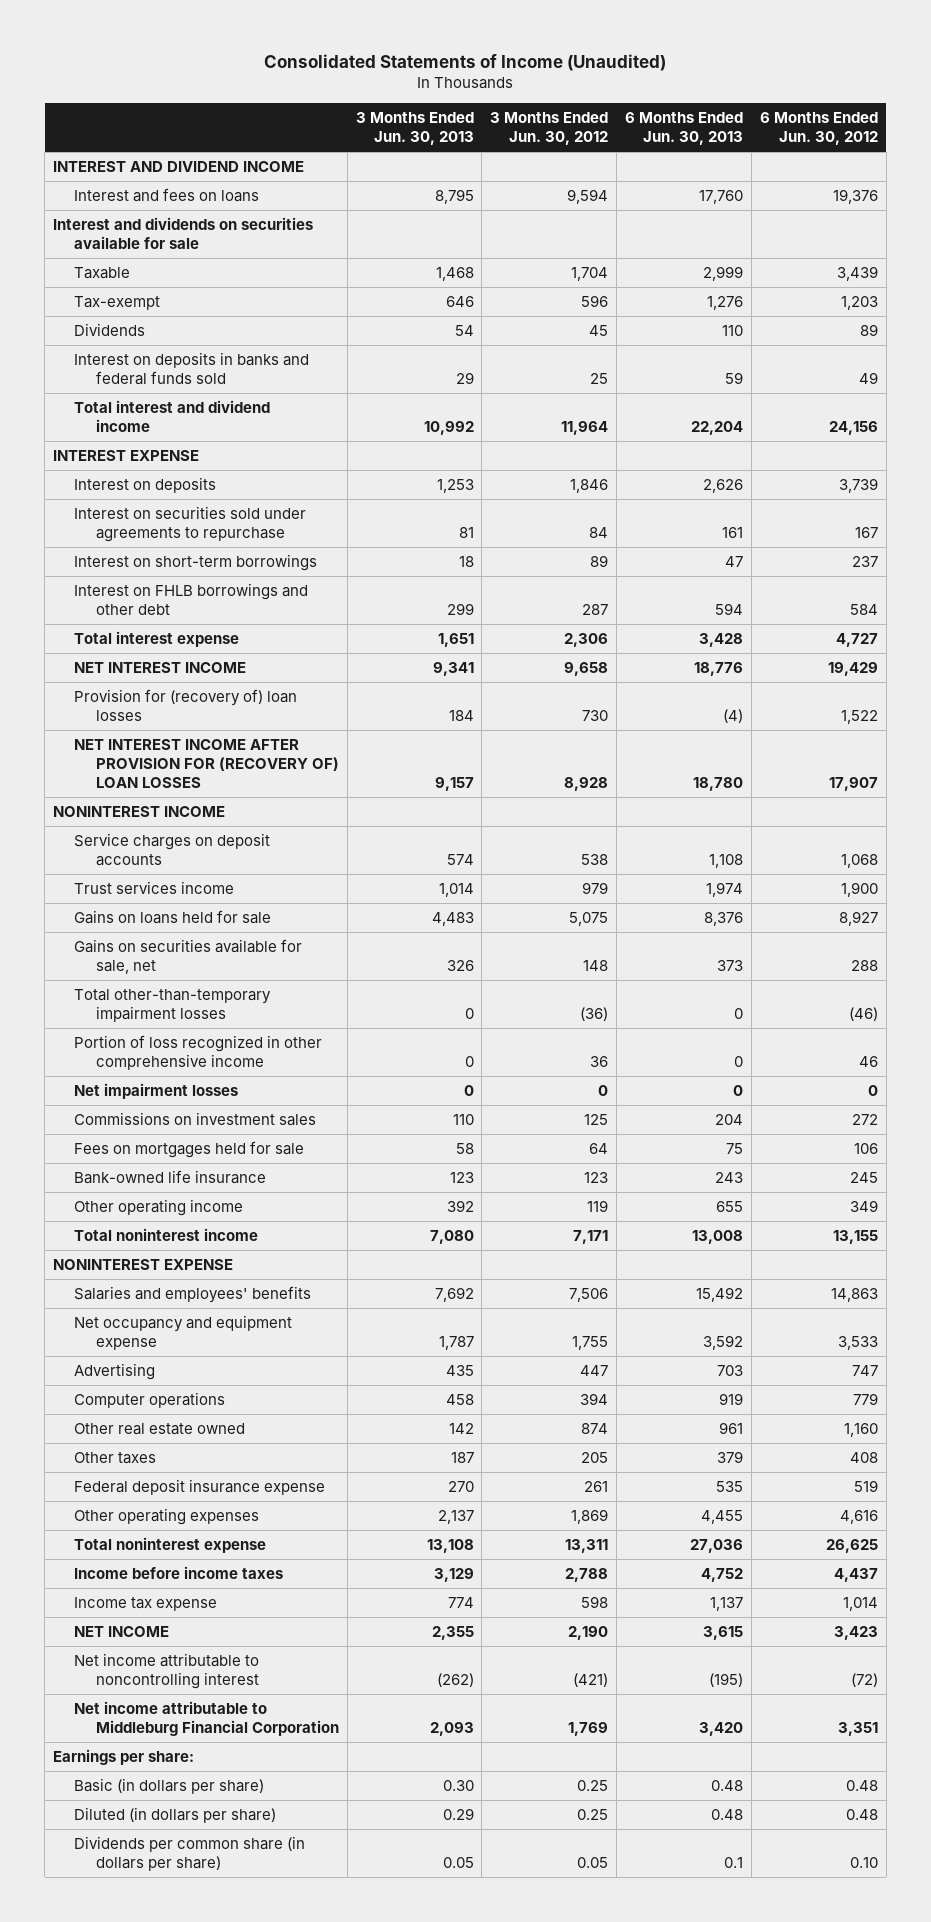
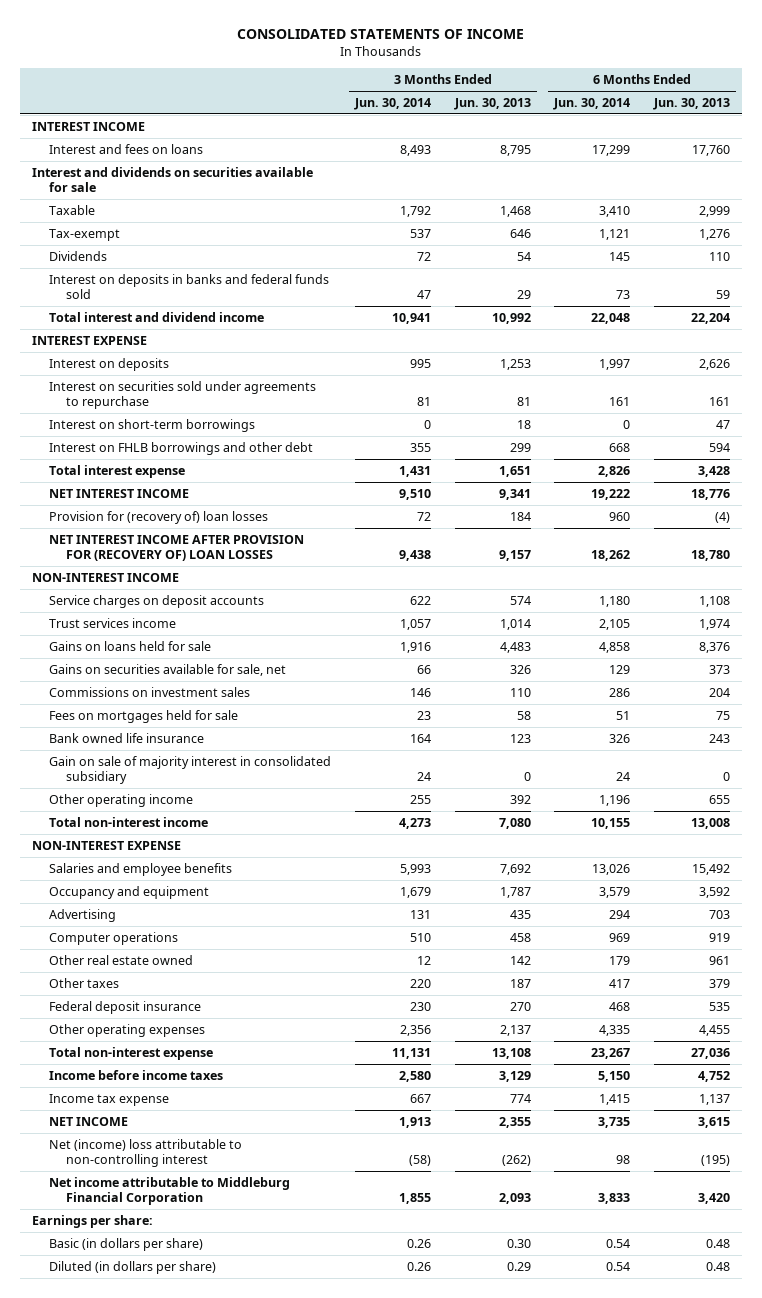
[264,53,667,71] Consolidated Statements of Income (Unaudited) -> [236,29,524,40] CONSOLIDATED STATEMENTS OF INCOME
[490,112,609,146] 3 Months Ended Jun. 30, 2012 -> none
[759,112,878,146] 6 Months Ended Jun. 30, 2012 -> none
none -> [353,97,431,110] Jun. 30, 2014
none -> [553,97,631,110] Jun. 30, 2014
[52,161,304,173] INTEREST AND DIVIDEND INCOME -> [31,121,145,131] INTEREST INCOME
[52,806,225,818] NONINTEREST INCOME -> [31,572,179,582] NON-INTEREST INCOME
[74,989,272,1023] Total other-than-temporary impairment losses -> none
[74,1035,323,1071] Portion of loss recognized in other comprehensive income -> none
[74,1083,239,1100] Net impairment losses -> none
[74,1170,267,1185] Bank-owned life insurance -> [49,732,205,743] Bank owned life insurance
none -> [49,755,332,784] Gain on sale of majority interest in consolidated subsidiary
[74,1228,259,1242] Total noninterest income -> [49,816,209,827] Total non-interest income
[52,1259,233,1271] NONINTEREST EXPENSE -> [31,840,181,850] NON-INTEREST EXPENSE
[74,1286,312,1304] Salaries and employees' benefits -> [49,862,233,876] Salaries and employee benefits
[74,1315,293,1351] Net occupancy and equipment expense -> [49,885,210,899] Occupancy and equipment
[74,1479,326,1496] Federal deposit insurance expense -> [49,1000,202,1014] Federal deposit insurance
[74,1537,267,1554] Total noninterest expense -> [49,1046,214,1060] Total non-interest expense
[74,1653,260,1690] Net income attributable to noncontrolling interest -> [49,1138,243,1167] Net (income) loss attributable to non-controlling interest
[74,1836,306,1872] Dividends per common share (in dollars per share) -> none

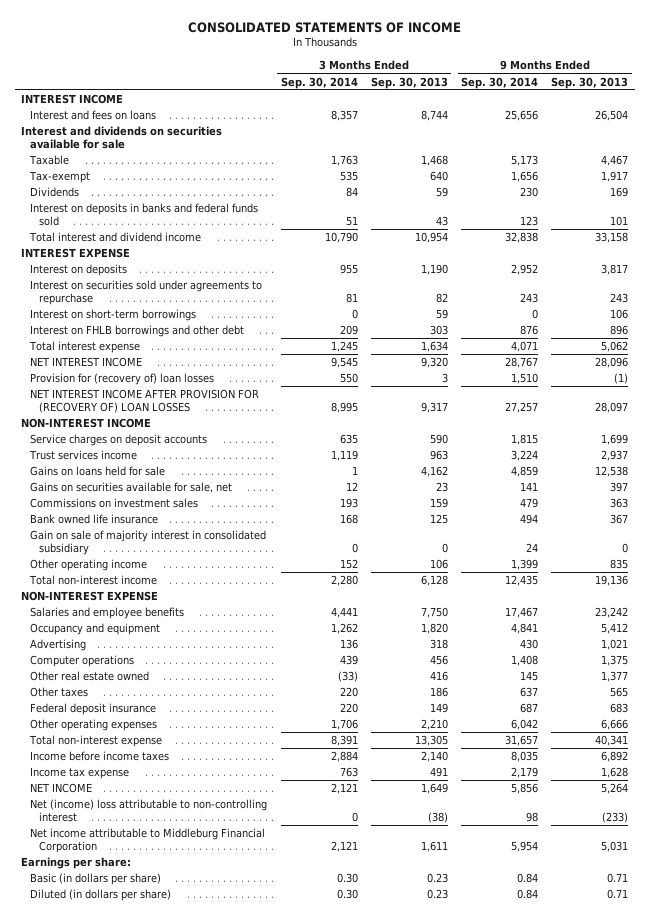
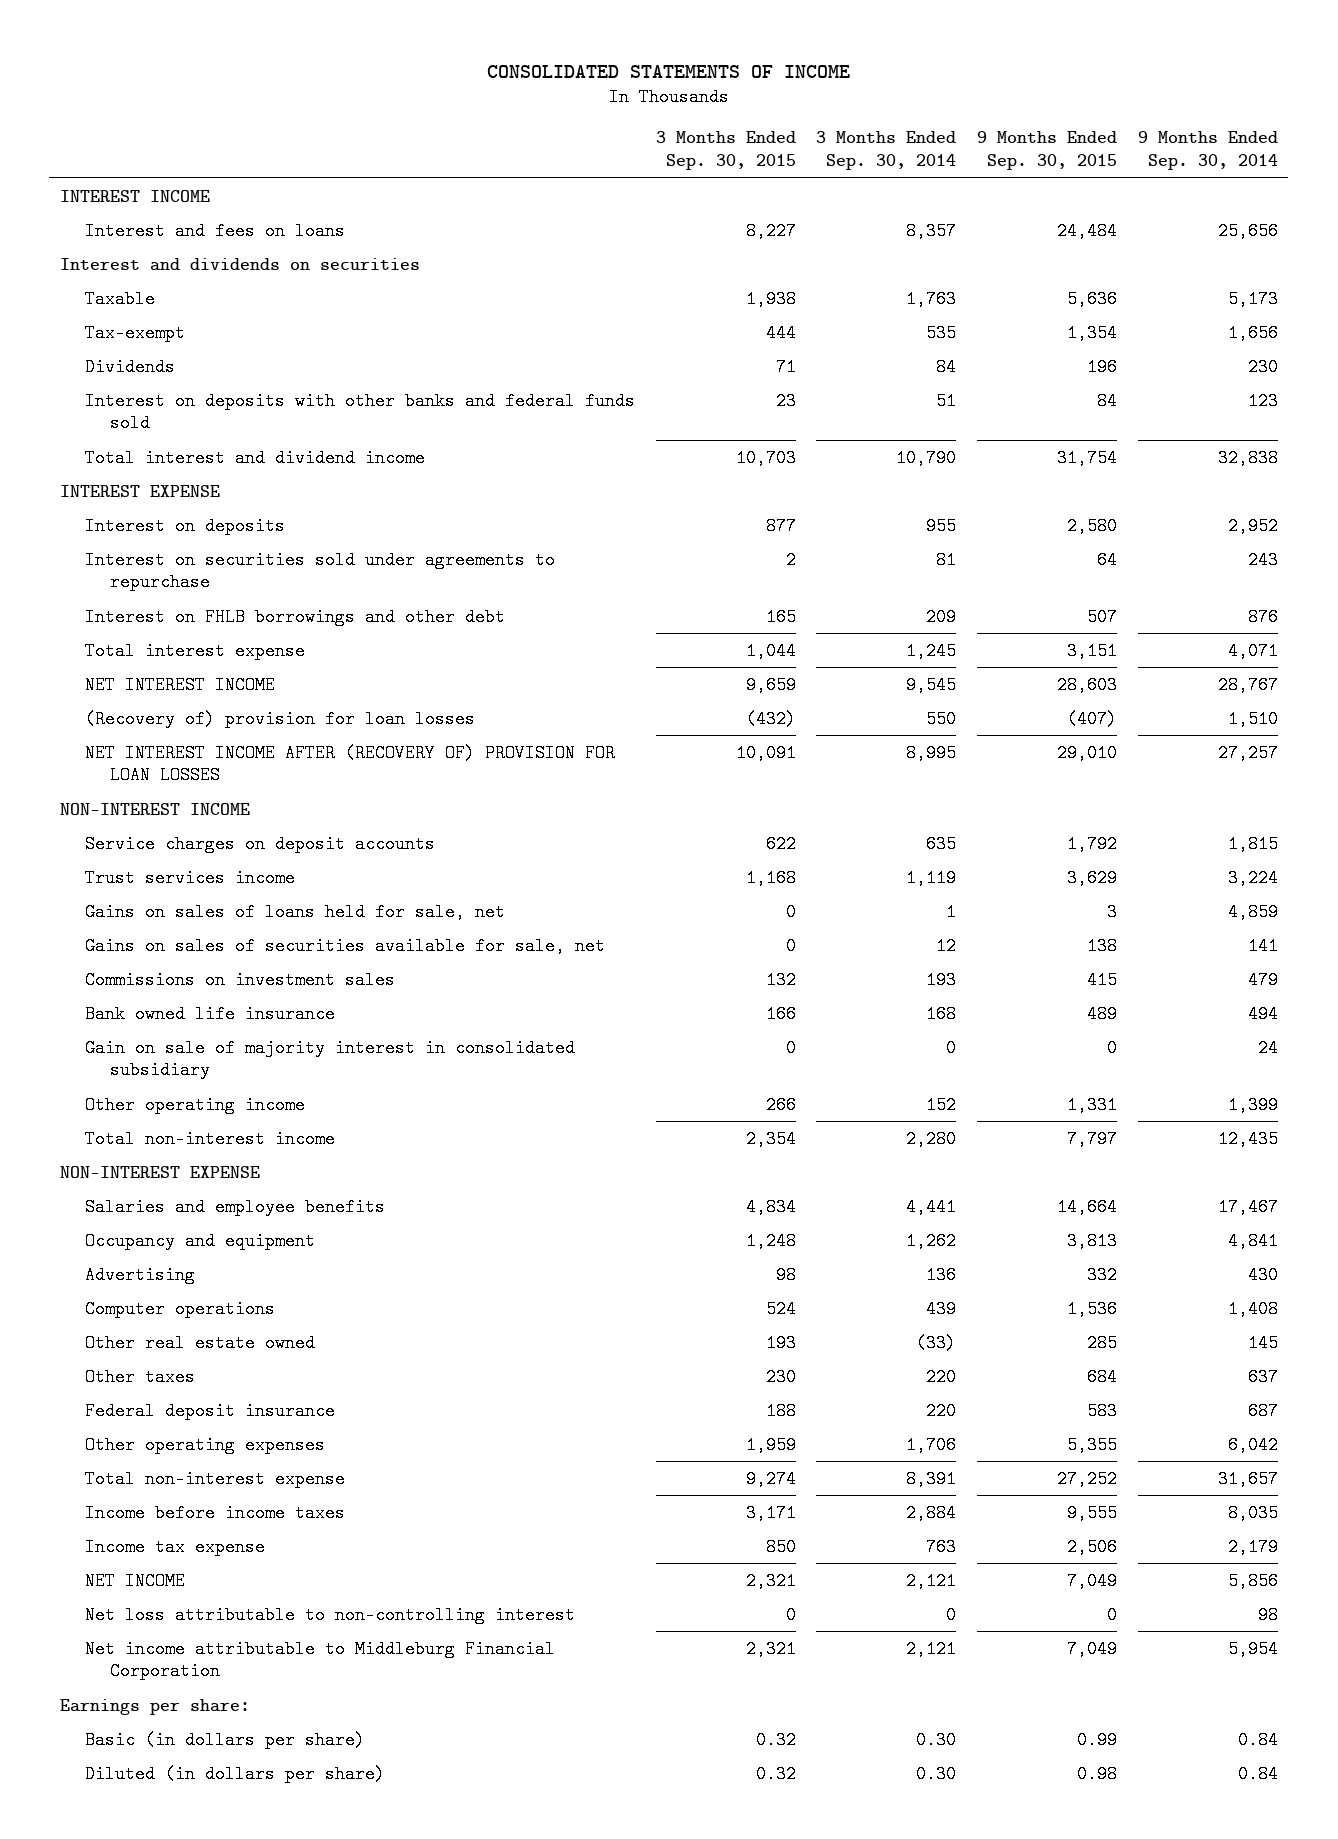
[370,76,448,89] Sep. 30, 2013 -> none
[551,76,629,89] Sep. 30, 2013 -> none
none -> [655,131,796,170] 3 Months Ended Sep. 30, 2015
none -> [977,131,1118,170] 9 Months Ended Sep. 30, 2015
[21,126,223,149] Interest and dividends on securities available for sale -> [59,257,420,271] Interest and dividends on securities
[30,203,259,226] Interest on deposits in banks and federal funds sold -> [85,391,636,433] Interest on deposits with other banks and federal funds sold
[30,309,197,322] Interest on short-term borrowings -> none
[30,373,215,386] Provision for (recovery of) loan losses -> [85,709,476,728] (Recovery of) provision for loan losses
[30,389,260,413] NET INTEREST INCOME AFTER PROVISION FOR (RECOVERY OF) LOAN LOSSES -> [85,743,616,785] NET INTEREST INCOME AFTER (RECOVERY OF) PROVISION FOR LOAN LOSSES
[30,466,166,477] Gains on loans held for sale -> [85,902,506,921] Gains on sales of loans held for sale, net
[30,482,233,494] Gains on securities available for sale, net -> [85,936,606,955] Gains on sales of securities available for sale, net
[30,799,268,822] Net (income) loss attributable to non-controlling interest -> [85,1605,576,1624] Net loss attributable to non-controlling interest

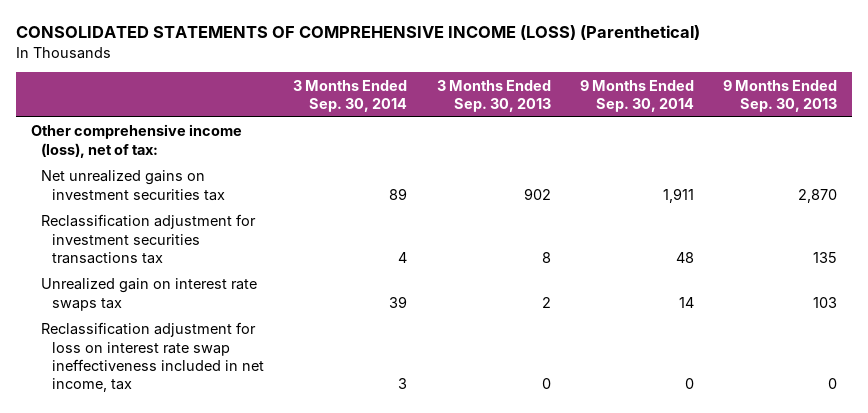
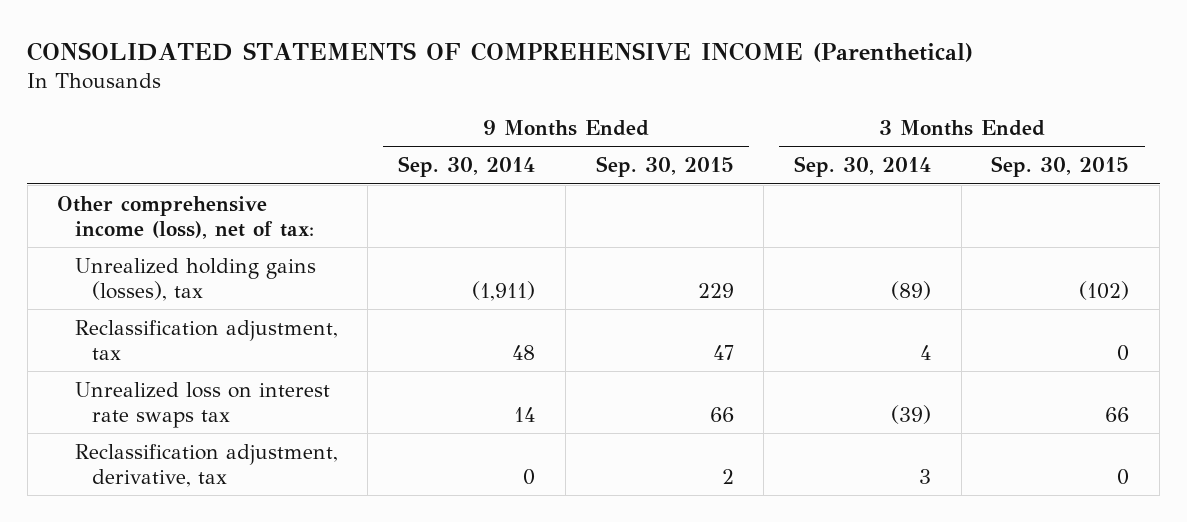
[16,25,701,41] CONSOLIDATED STATEMENTS OF COMPREHENSIVE INCOME (LOSS) (Parenthetical) -> [27,41,974,62] CONSOLIDATED STATEMENTS OF COMPREHENSIVE INCOME (Parenthetical)
[436,79,551,112] 3 Months Ended Sep. 30, 2013 -> none
[722,79,837,112] 9 Months Ended Sep. 30, 2013 -> none
none -> [595,156,734,178] Sep. 30, 2015
none -> [991,156,1130,178] Sep. 30, 2015
[41,170,226,201] Net unrealized gains on investment securities tax -> [74,257,316,301] Unrealized holding gains (losses), tax
[389,187,408,200] 89 -> [891,280,932,300] (89)
[662,187,694,203] 1,911 -> [472,280,536,301] (1,911)
[41,214,257,265] Reclassification adjustment for investment securities transactions tax -> [74,319,338,360] Reclassification adjustment, tax
[41,278,258,311] Unrealized gain on interest rate swaps tax -> [74,381,330,428] Unrealized loss on interest rate swaps tax
[389,295,408,308] 39 -> [891,404,932,424] (39)
[41,322,265,393] Reclassification adjustment for loss on interest rate swap ineffectiveness included in net income, tax -> [74,443,338,487] Reclassification adjustment, derivative, tax

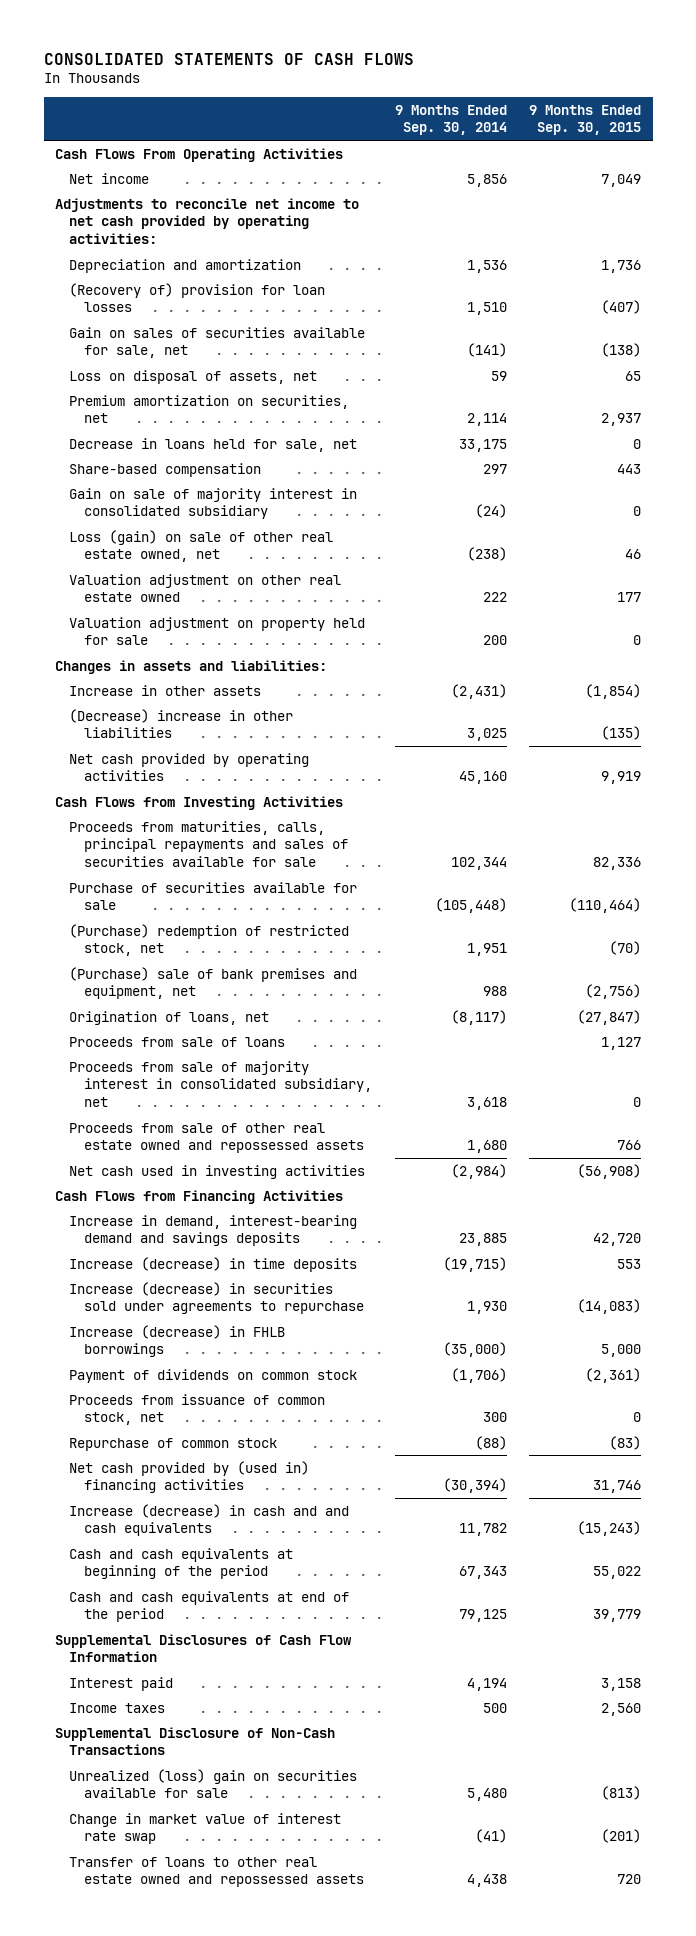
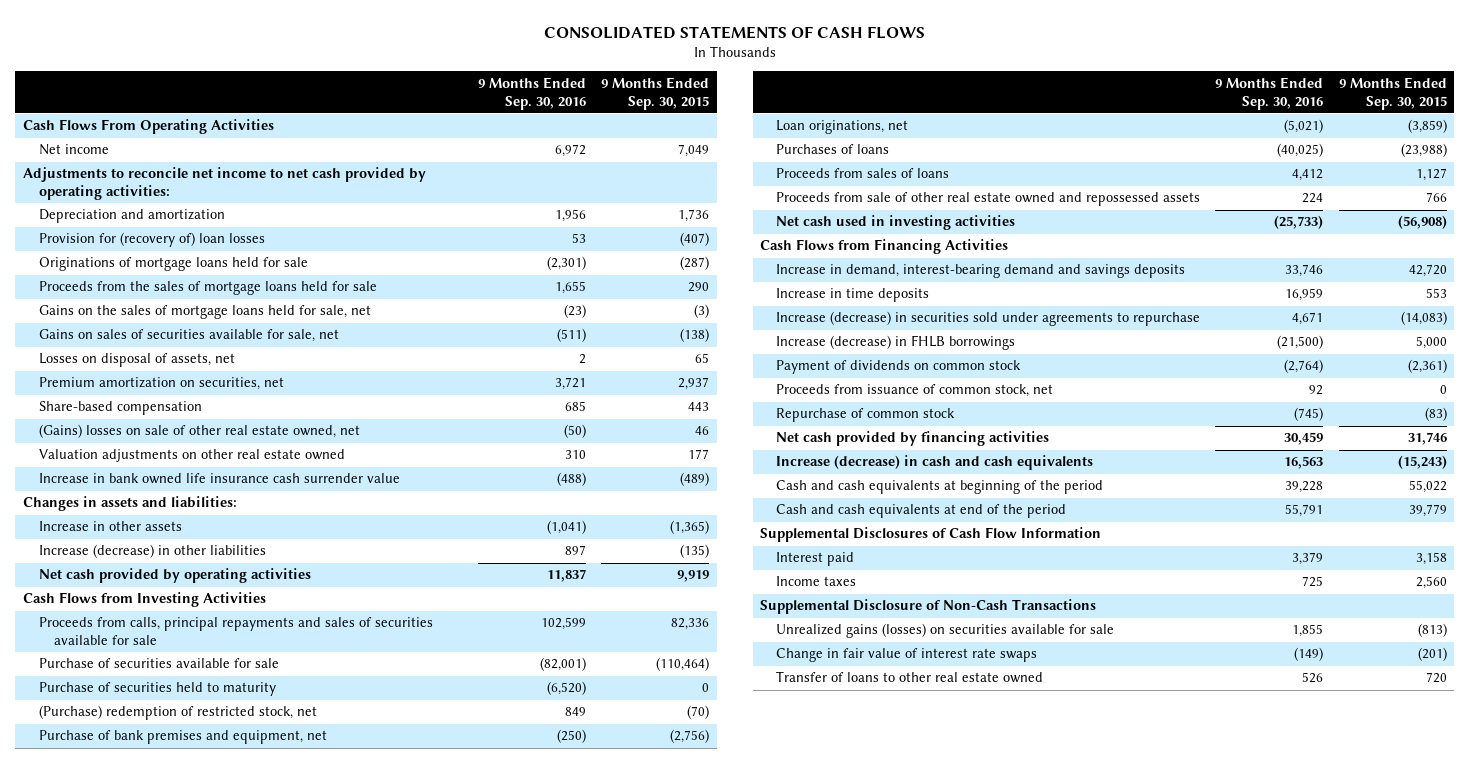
[394,104,507,136] 9 Months Ended Sep. 30, 2014 -> none
none -> [477,76,586,110] 9 Months Ended Sep. 30, 2016
[69,282,326,313] (Recovery of) provision for loan losses -> [38,232,265,248] Provision for (recovery of) loan losses
none -> [38,257,308,272] Originations of mortgage loans held for sale
none -> [38,281,377,296] Proceeds from the sales of mortgage loans held for sale
none -> [38,305,371,320] Gains on the sales of mortgage loans held for sale, net
[69,326,366,359] Gain on sales of securities available for sale, net -> [38,329,339,343] Gains on sales of securities available for sale, net
[69,369,318,384] Loss on disposal of assets, net -> [38,353,235,368] Losses on disposal of assets, net
[69,437,358,452] Decrease in loans held for sale, net -> none
[69,487,358,520] Gain on sale of majority interest in consolidated subsidiary -> none
[69,616,366,646] Valuation adjustment on property held for sale -> none
[69,529,334,563] Loss (gain) on sale of other real estate owned, net -> [38,424,360,439] (Gains) losses on sale of other real estate owned, net
[69,573,342,603] Valuation adjustment on other real estate owned -> [38,449,345,463] Valuation adjustments on other real estate owned
none -> [38,473,400,485] Increase in bank owned life insurance cash surrender value
[585,683,642,699] (1,854) -> [670,520,710,535] (1,365)
[69,708,294,739] (Decrease) increase in other liabilities -> [38,544,266,559] Increase (decrease) in other liabilities
[69,820,348,868] Proceeds from maturities, calls, principal repayments and sales of securities available for sale -> [38,617,433,646] Proceeds from calls, principal repayments and sales of securities available for sale
none -> [38,682,276,697] Purchase of securities held to maturity
[69,1060,372,1108] Proceeds from sale of majority interest in consolidated subsidiary, net -> none
[69,966,358,1000] (Purchase) sale of bank premises and equipment, net -> [38,730,327,745] Purchase of bank premises and equipment, net
[69,1010,270,1025] Origination of loans, net -> [776,120,909,135] Loan originations, net
[577,1009,642,1025] (27,847) -> [1407,119,1447,134] (3,859)
none -> [776,144,890,155] Purchases of loans
[69,1036,286,1047] Proceeds from sale of loans -> [776,168,950,179] Proceeds from sales of loans
[69,1256,358,1272] Increase (decrease) in time deposits -> [776,288,930,303] Increase in time deposits
[69,1460,310,1494] Net cash provided by (used in) financing activities -> [776,431,1050,447] Net cash provided by financing activities
[69,1503,350,1537] Increase (decrease) in cash and and cash equivalents -> [776,455,1094,471] Increase (decrease) in cash and cash equivalents
[69,1768,358,1799] Unrealized (loss) gain on securities available for sale -> [776,623,1115,639] Unrealized gains (losses) on securities available for sale
[69,1812,342,1845] Change in market value of interest rate swap -> [776,648,1038,663] Change in fair value of interest rate swaps
[69,1856,364,1888] Transfer of loans to other real estate owned and repossessed assets -> [776,671,1044,684] Transfer of loans to other real estate owned

